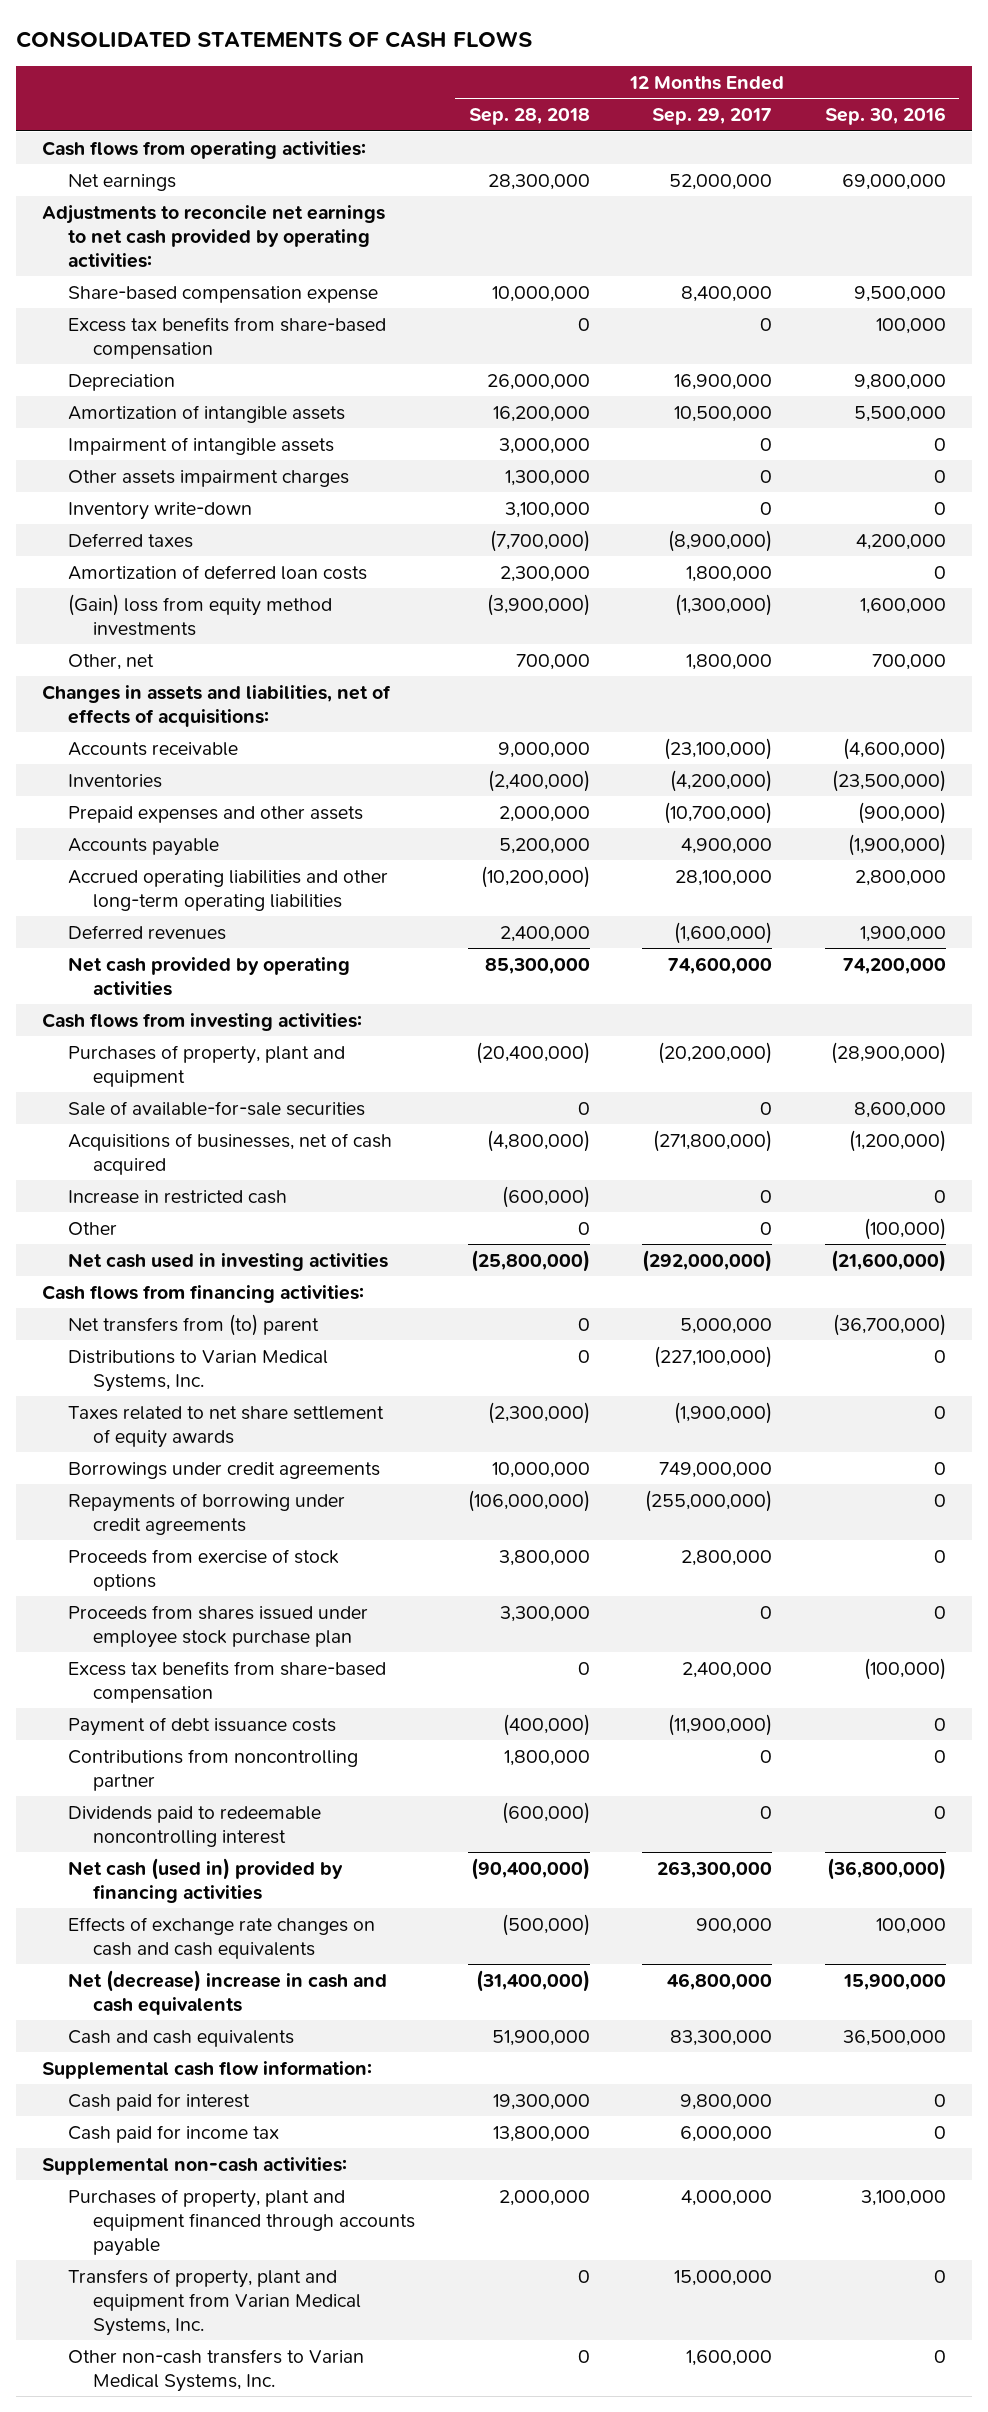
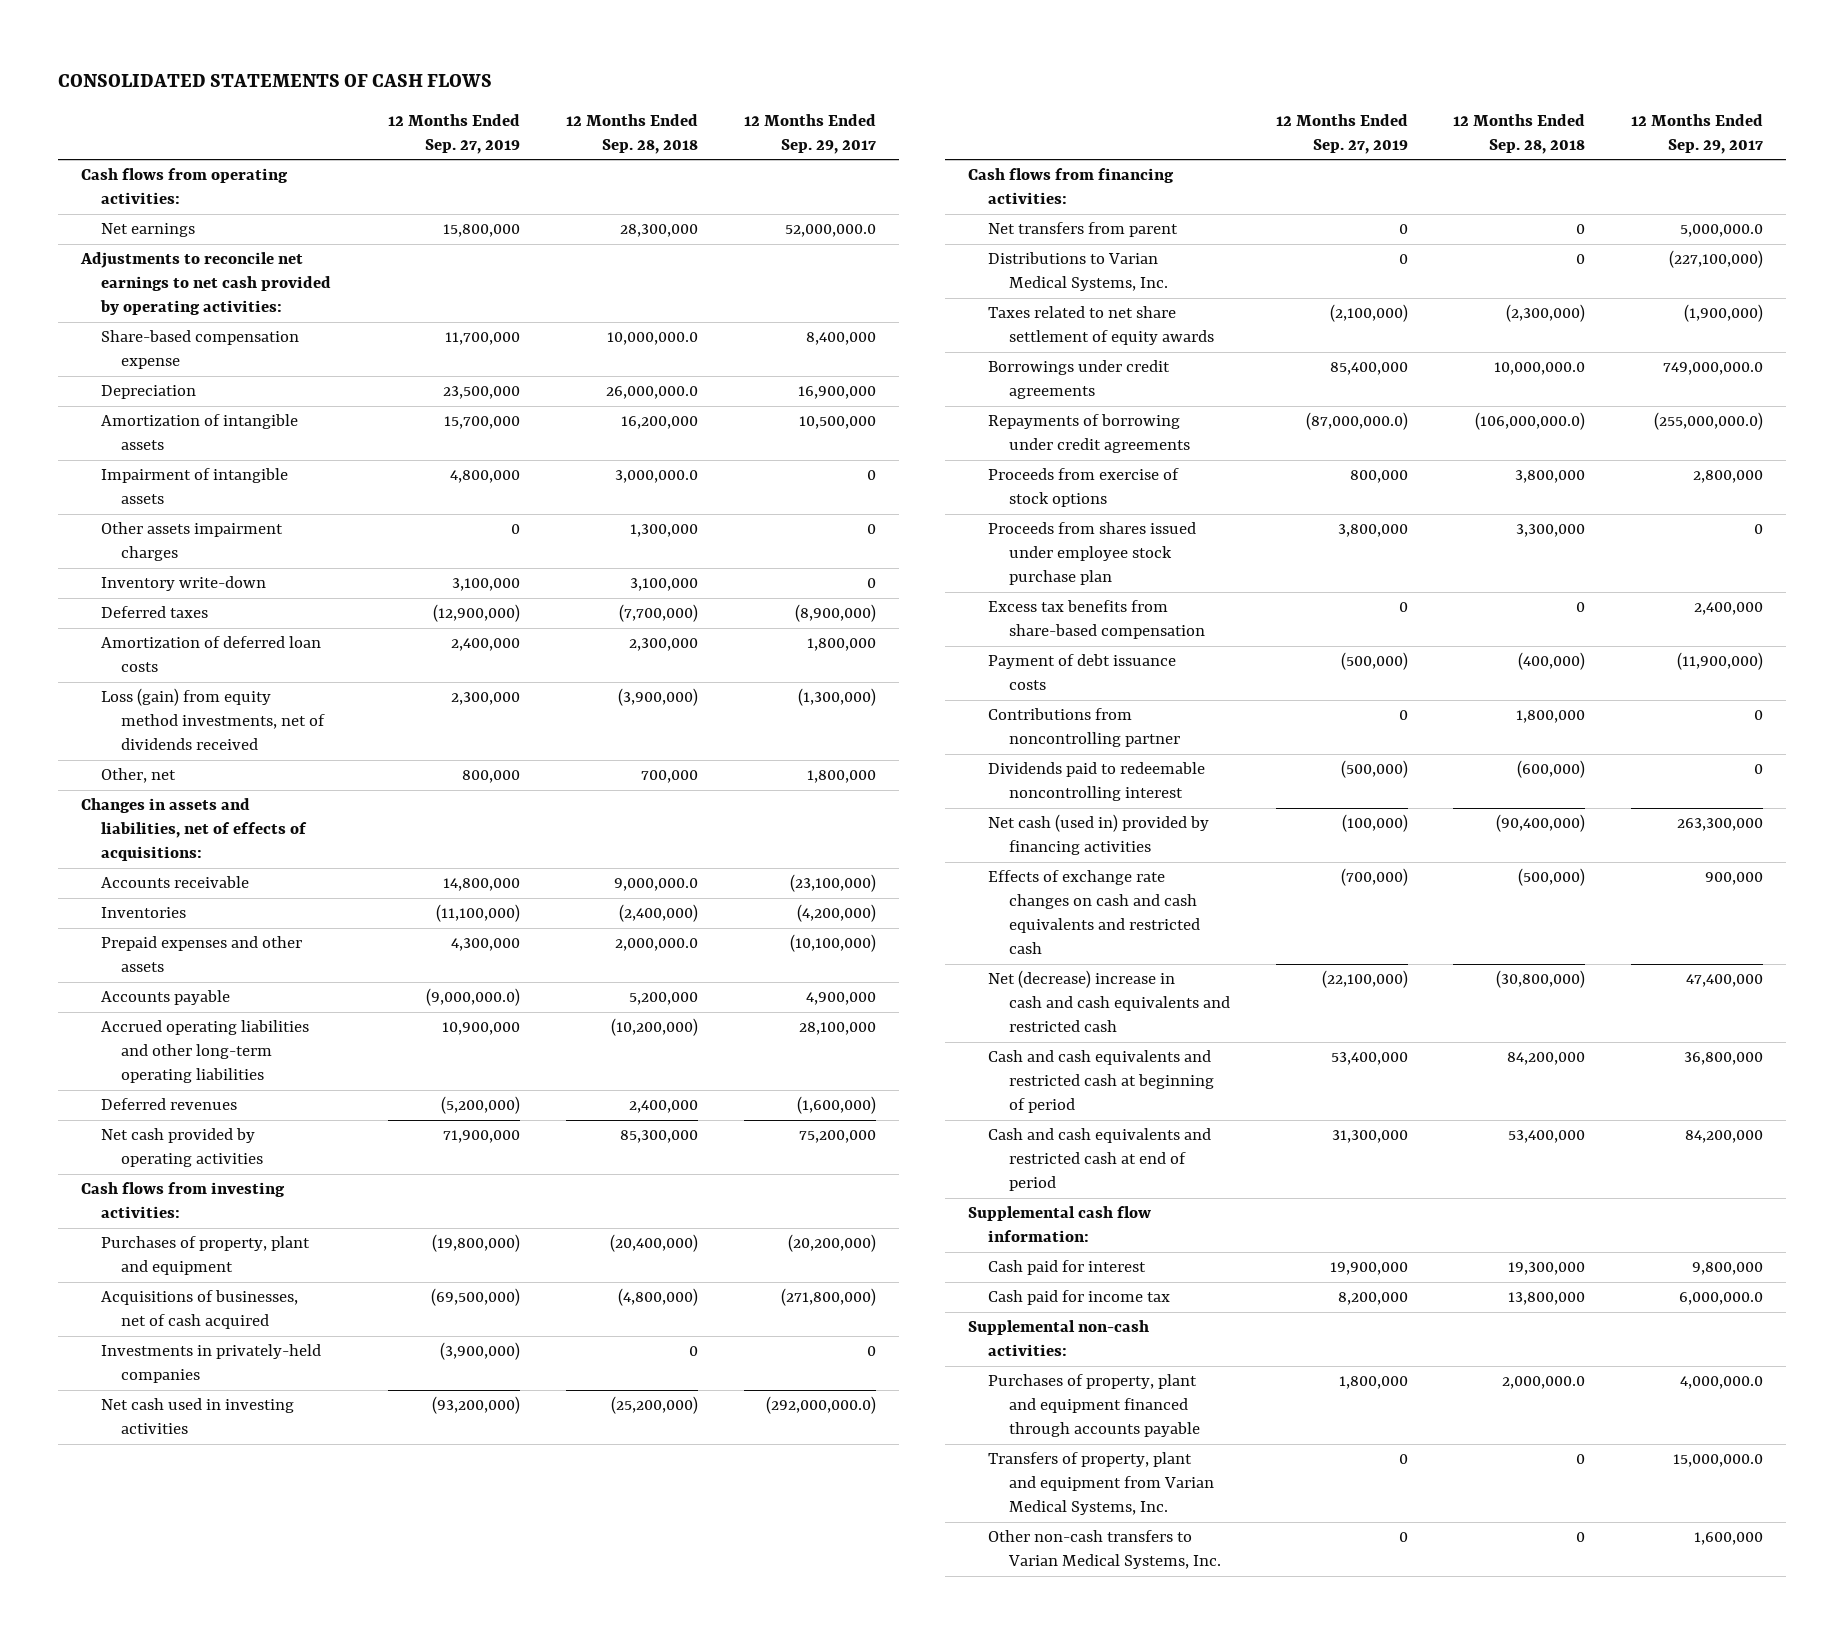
[824,107,946,126] Sep. 30, 2016 -> none
none -> [388,113,521,154] 12 Months Ended Sep. 27, 2019
[669,173,773,190] 52,000,000 -> [784,224,876,238] 52,000,000.0
[67,316,386,359] Excess tax benefits from share-based compensation -> none
[491,285,590,302] 10,000,000 -> [607,332,699,346] 10,000,000.0
[486,373,590,390] 26,000,000 -> [606,386,699,400] 26,000,000.0
[498,437,590,454] 3,000,000 -> [615,470,699,484] 3,000,000.0
[67,593,332,636] (Gain) loss from equity method investments -> [101,688,326,751] Loss (gain) from equity method investments, net of dividends received
[497,741,590,758] 9,000,000 -> [614,878,699,892] 9,000,000.0
[498,805,590,822] 2,000,000 -> [615,938,699,952] 2,000,000.0
[664,801,773,824] (10,700,000) -> [789,934,876,953] (10,100,000)
[668,956,773,974] 74,600,000 -> [798,1130,876,1144] 75,200,000
[67,1100,365,1116] Sale of available-for-sale securities -> none
[67,1189,287,1204] Increase in restricted cash -> none
[67,1221,117,1235] Other -> none
none -> [101,1344,322,1384] Investments in privately-held companies
[470,1249,590,1272] (25,800,000) -> [611,1396,699,1415] (25,200,000)
[642,1249,773,1272] (292,000,000) -> [765,1396,876,1415] (292,000,000.0)
[67,1313,319,1336] Net transfers from (to) parent -> [988,222,1179,238] Net transfers from parent
[680,1317,773,1334] 5,000,000 -> [1680,224,1764,238] 5,000,000.0
[491,1461,590,1478] 10,000,000 -> [1494,362,1586,376] 10,000,000.0
[659,1461,773,1478] 749,000,000 -> [1663,362,1764,376] 749,000,000.0
[467,1489,590,1512] (106,000,000) -> [1475,412,1586,431] (106,000,000.0)
[645,1489,773,1512] (255,000,000) -> [1654,412,1764,431] (255,000,000.0)
[67,2029,294,2047] Cash and cash equivalents -> none
[67,1916,375,1959] Effects of exchange rate changes on cash and cash equivalents -> [988,870,1200,955] Effects of exchange rate changes on cash and cash equivalents and restricted cash
[67,1969,387,2015] Net (decrease) increase in cash and cash equivalents -> [988,970,1230,1033] Net (decrease) increase in cash and cash equivalents and restricted cash
[475,1969,590,1992] (31,400,000) -> [1496,970,1586,989] (30,800,000)
[667,1972,773,1990] 46,800,000 -> [1686,974,1764,988] 47,400,000
none -> [988,1050,1214,1114] Cash and cash equivalents and restricted cash at beginning of period
none -> [988,1128,1212,1192] Cash and cash equivalents and restricted cash at end of period
[680,2125,773,2142] 6,000,000 -> [1679,1292,1764,1306] 6,000,000.0
[498,2189,590,2206] 2,000,000 -> [1502,1376,1586,1390] 2,000,000.0
[681,2189,773,2206] 4,000,000 -> [1680,1376,1764,1390] 4,000,000.0
[674,2269,773,2286] 15,000,000 -> [1673,1454,1764,1468] 15,000,000.0

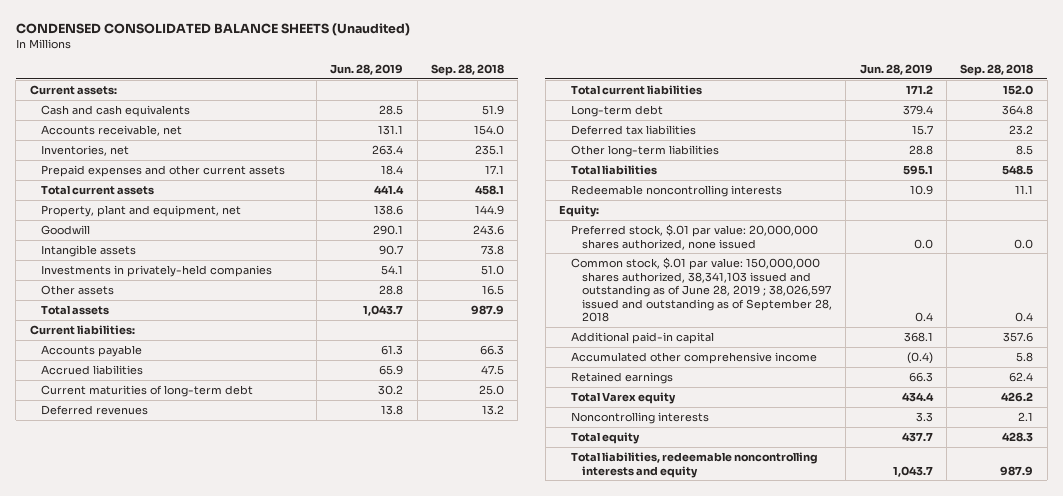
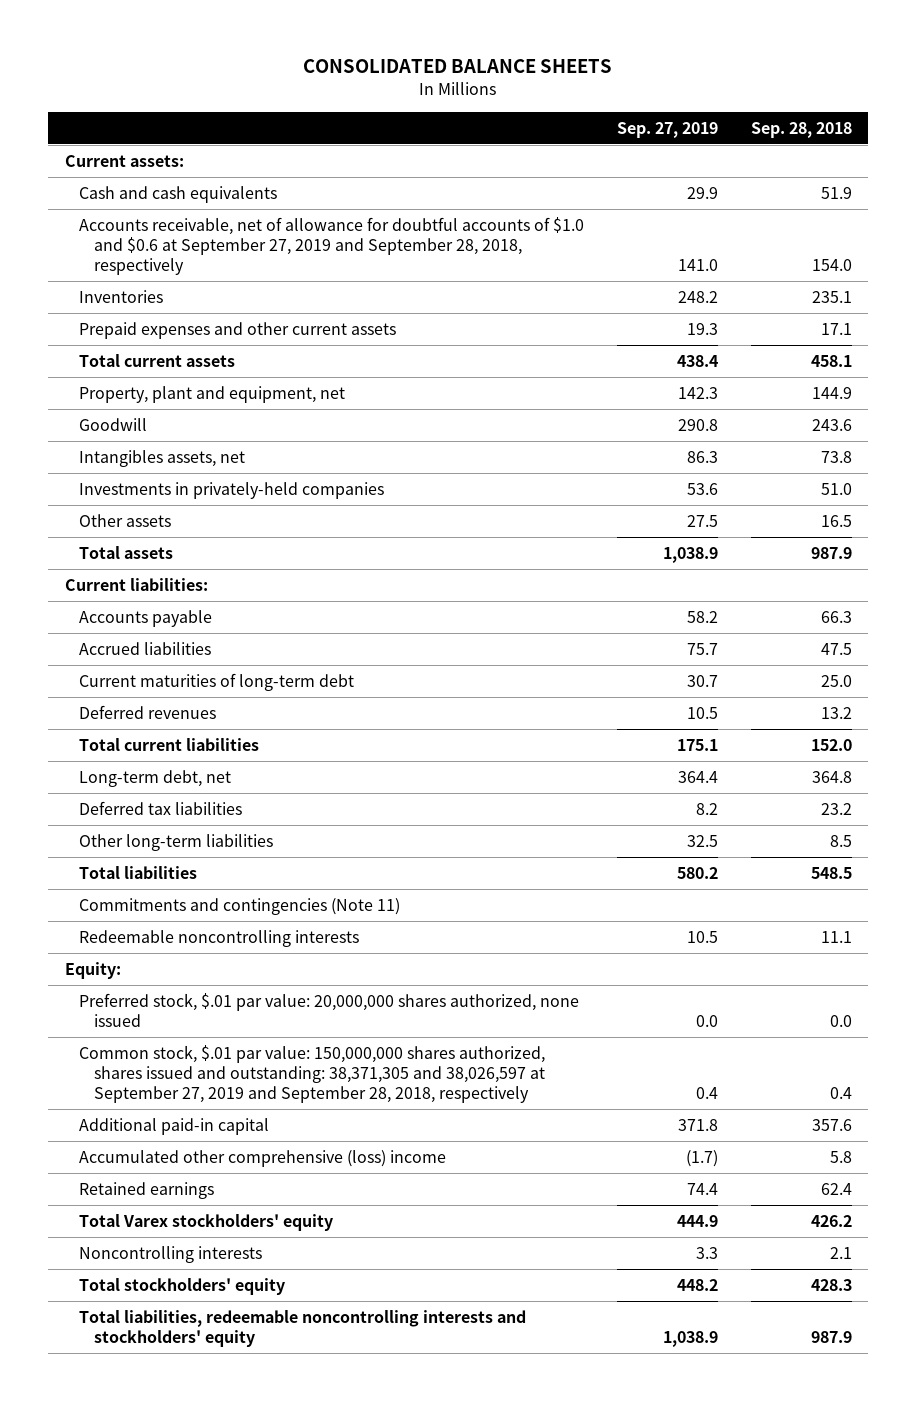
[15,23,410,37] CONDENSED CONSOLIDATED BALANCE SHEETS (Unaudited) -> [303,59,613,74] CONSOLIDATED BALANCE SHEETS
[330,64,404,76] Jun. 28, 2019 -> none
none -> [617,121,719,138] Sep. 27, 2019
[41,124,183,136] Accounts receivable, net -> [79,216,585,275] Accounts receivable, net of allowance for doubtful accounts of $1.0 and $0.6 at September 27, 2019 and September 28, 2018, respectively
[41,144,130,156] Inventories, net -> [79,289,164,303] Inventories
[41,244,137,257] Intangible assets -> [79,449,246,467] Intangibles assets, net
[570,104,663,117] Long-term debt -> [79,769,232,787] Long-term debt, net
none -> [79,897,401,915] Commitments and contingencies (Note 11)
[570,256,833,323] Common stock, $.01 par value: 150,000,000 shares authorized, 38,341,103 issued and outstanding as of June 28, 2019 ; 38,026,597 issued and outstanding as of September 28, 2018 -> [79,1044,546,1103] Common stock, $.01 par value: 150,000,000 shares authorized, shares issued and outstanding: 38,371,305 and 38,026,597 at September 27, 2019 and September 28, 2018, respectively
[570,351,817,364] Accumulated other comprehensive income -> [79,1149,447,1167] Accumulated other comprehensive (loss) income
[570,391,676,404] Total Varex equity -> [79,1213,334,1231] Total Varex stockholders' equity
[570,431,640,444] Total equity -> [79,1277,286,1295] Total stockholders' equity
[570,451,818,478] Total liabilities, redeemable noncontrolling interests and equity -> [79,1309,527,1347] Total liabilities, redeemable noncontrolling interests and stockholders' equity

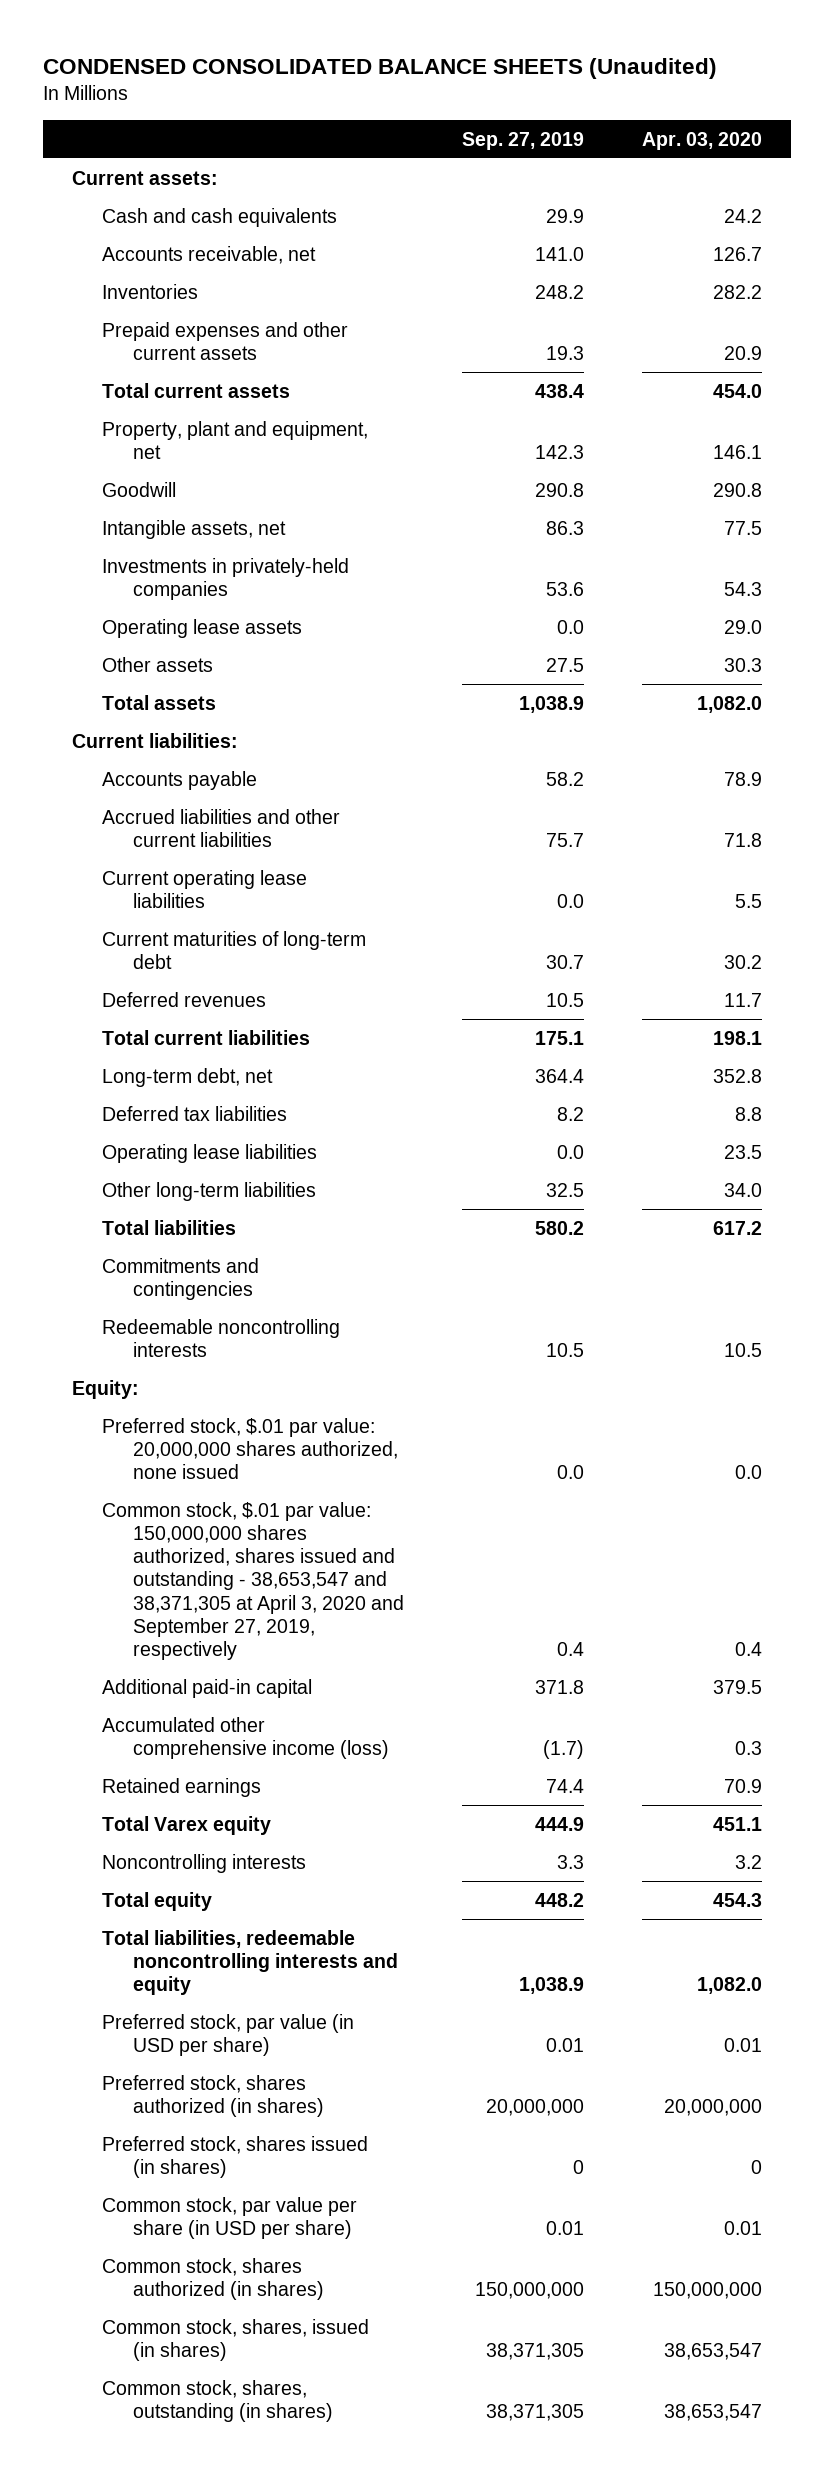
[303,59,613,74] CONSOLIDATED BALANCE SHEETS -> [43,57,718,79] CONDENSED CONSOLIDATED BALANCE SHEETS (Unaudited)
[750,121,852,138] Sep. 28, 2018 -> none
none -> [641,131,762,150] Apr. 03, 2020
[79,216,585,275] Accounts receivable, net of allowance for doubtful accounts of $1.0 and $0.6 at September 27, 2019 and September 28, 2018, respectively -> [102,245,317,264] Accounts receivable, net
[79,449,246,467] Intangibles assets, net -> [102,519,287,539] Intangible assets, net
none -> [102,618,303,638] Operating lease assets
[79,641,212,655] Accrued liabilities -> [102,808,341,847] Accrued liabilities and other current liabilities
none -> [102,869,308,908] Current operating lease liabilities
none -> [102,1143,318,1163] Operating lease liabilities
[79,897,401,915] Commitments and contingencies (Note 11) -> [102,1257,260,1300] Commitments and contingencies
[79,1044,546,1103] Common stock, $.01 par value: 150,000,000 shares authorized, shares issued and outstanding: 38,371,305 and 38,026,597 at September 27, 2019 and September 28, 2018, respectively -> [102,1501,404,1660] Common stock, $.01 par value: 150,000,000 shares authorized, shares issued and outstanding - 38,653,547 and 38,371,305 at April 3, 2020 and September 27, 2019, respectively
[79,1149,447,1167] Accumulated other comprehensive (loss) income -> [102,1716,389,1759] Accumulated other comprehensive income (loss)
[79,1213,334,1231] Total Varex stockholders' equity -> [102,1815,272,1835] Total Varex equity
[79,1277,286,1295] Total stockholders' equity -> [102,1891,213,1911] Total equity
[79,1309,527,1347] Total liabilities, redeemable noncontrolling interests and stockholders' equity -> [102,1929,398,1996] Total liabilities, redeemable noncontrolling interests and equity
none -> [102,2013,355,2056] Preferred stock, par value (in USD per share)
none -> [102,2074,324,2117] Preferred stock, shares authorized (in shares)
none -> [102,2135,369,2178] Preferred stock, shares issued (in shares)
none -> [102,2196,358,2239] Common stock, par value per share (in USD per share)
none -> [102,2257,324,2300] Common stock, shares authorized (in shares)
none -> [102,2318,370,2361] Common stock, shares, issued (in shares)
none -> [102,2379,333,2422] Common stock, shares, outstanding (in shares)

